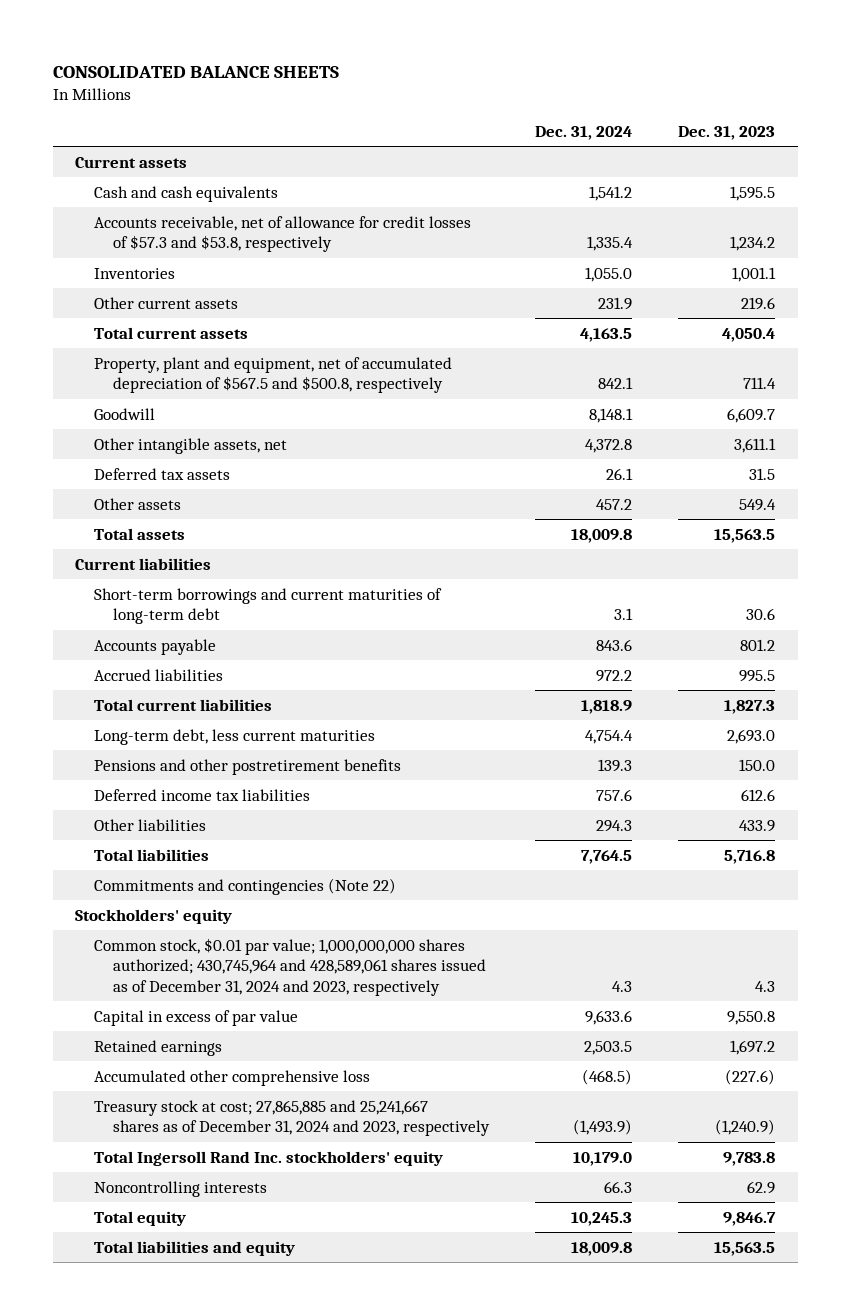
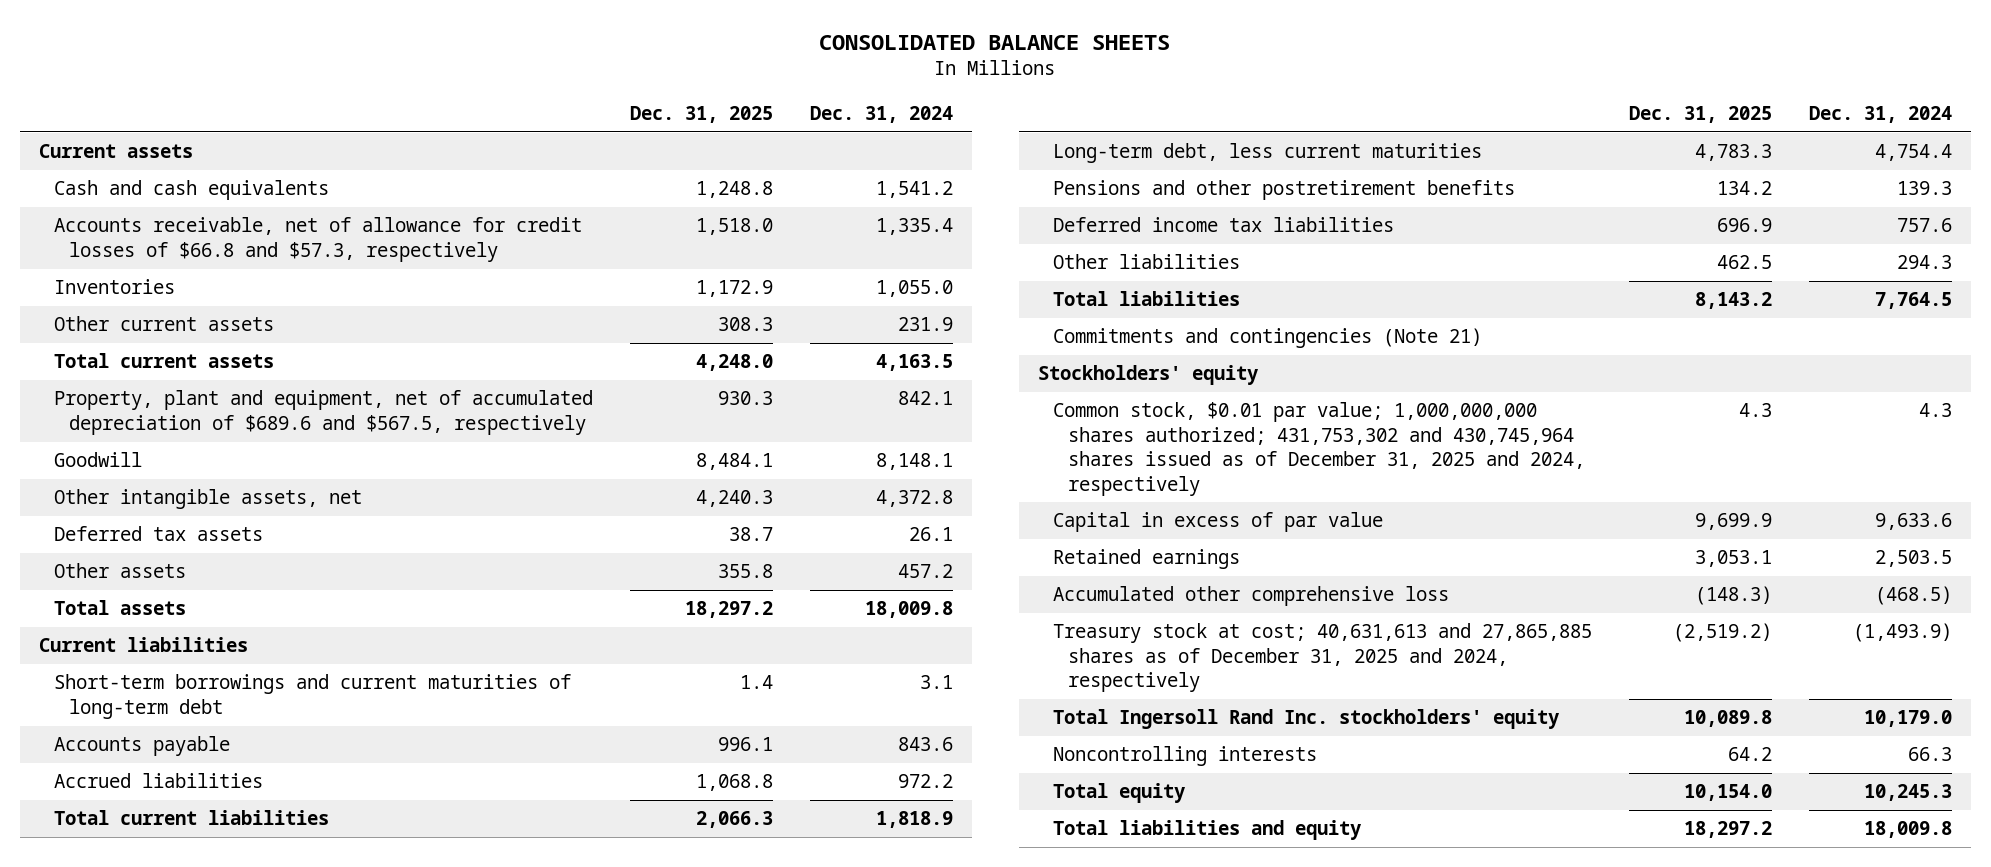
[677,125,775,140] Dec. 31, 2023 -> none
none -> [629,105,773,123] Dec. 31, 2025
[94,215,472,253] Accounts receivable, net of allowance for credit losses of $57.3 and $53.8, respectively -> [53,217,582,262] Accounts receivable, net of allowance for credit losses of $66.8 and $57.3, respectively
[94,356,453,394] Property, plant and equipment, net of accumulated depreciation of $567.5 and $500.8, respectively -> [53,390,593,435] Property, plant and equipment, net of accumulated depreciation of $689.6 and $567.5, respectively
[94,877,397,895] Commitments and contingencies (Note 22) -> [1052,328,1482,349] Commitments and contingencies (Note 21)
[94,937,486,996] Common stock, $0.01 par value; 1,000,000,000 shares authorized; 430,745,964 and 428,589,061 shares issued as of December 31, 2024 and 2023, respectively -> [1052,402,1585,496] Common stock, $0.01 par value; 1,000,000,000 shares authorized; 431,753,302 and 430,745,964 shares issued as of December 31, 2025 and 2024, respectively
[94,1099,490,1137] Treasury stock at cost; 27,865,885 and 25,241,667 shares as of December 31, 2024 and 2023, respectively -> [1052,623,1592,693] Treasury stock at cost; 40,631,613 and 27,865,885 shares as of December 31, 2025 and 2024, respectively

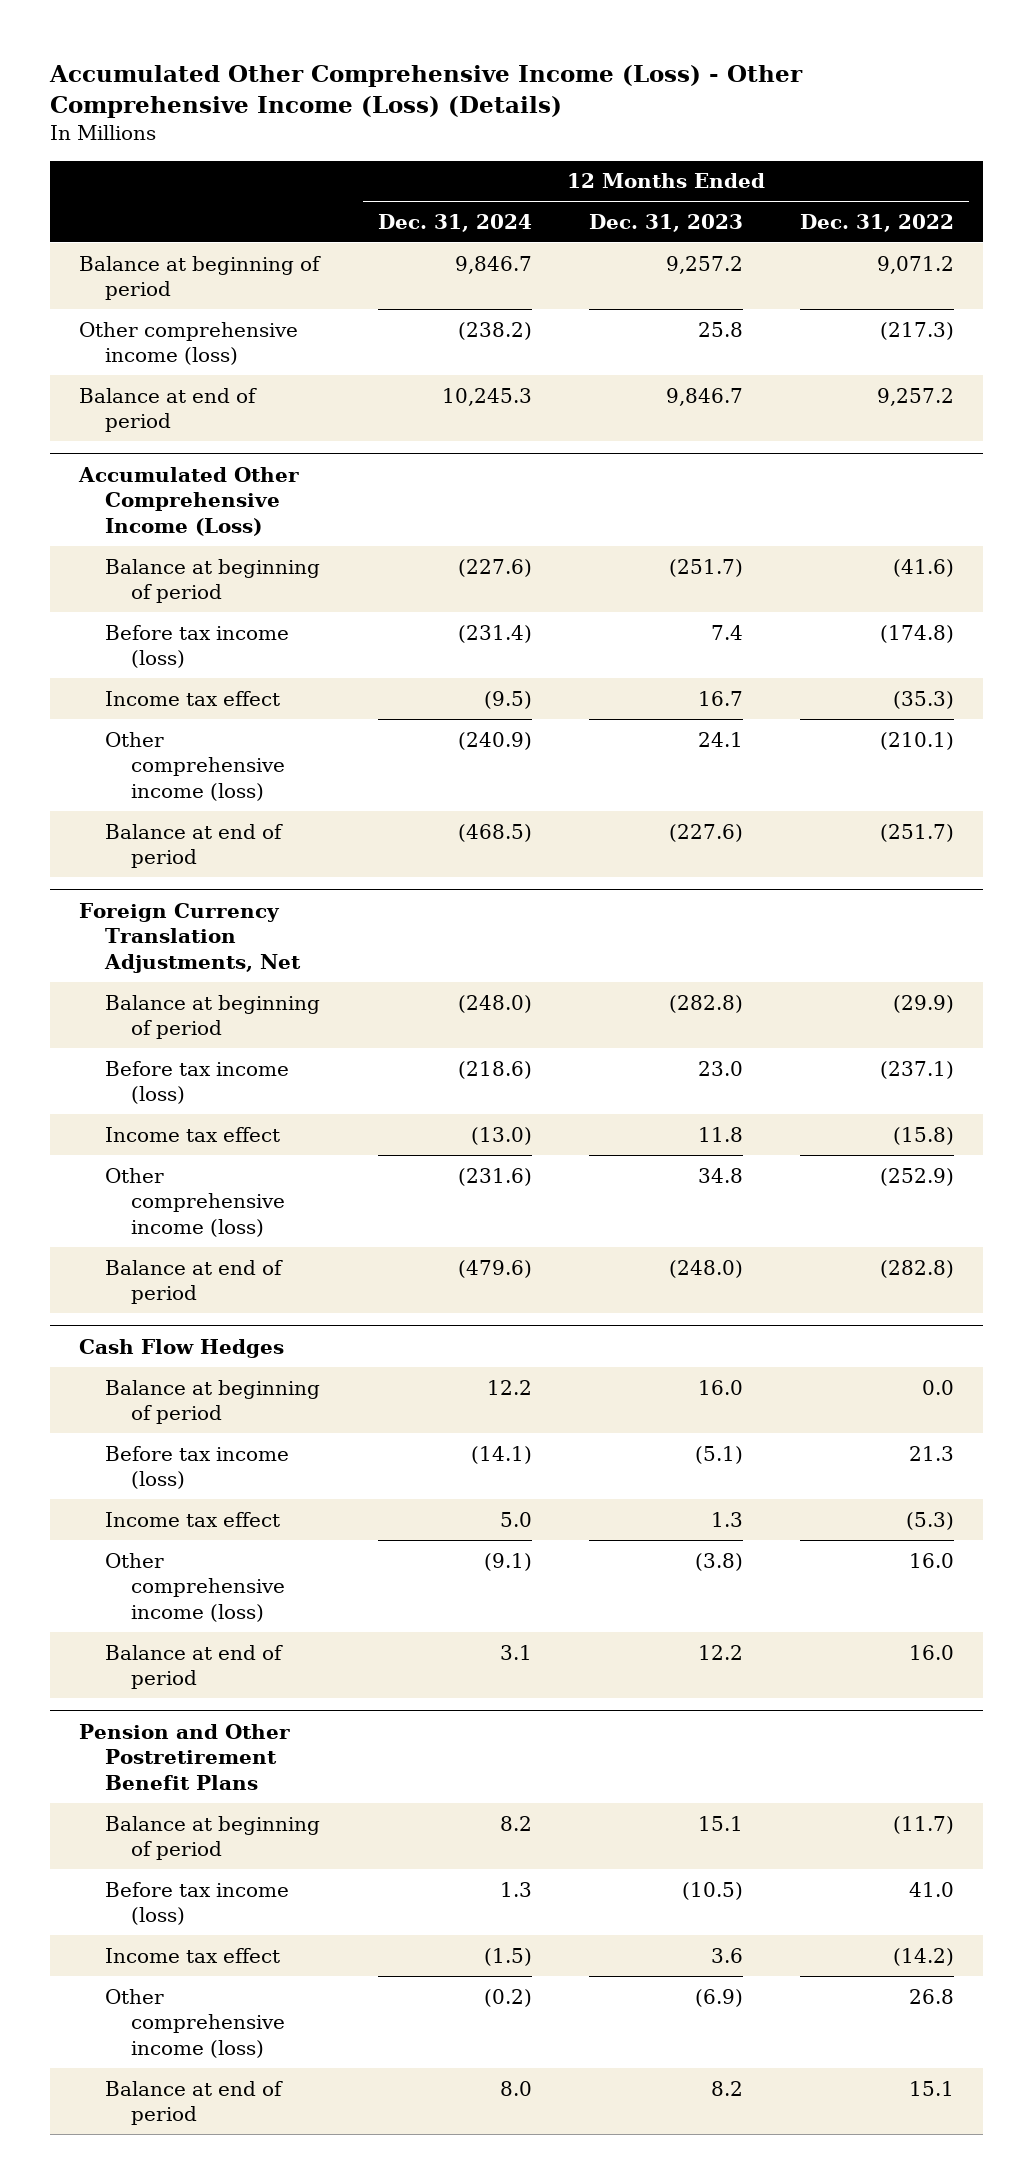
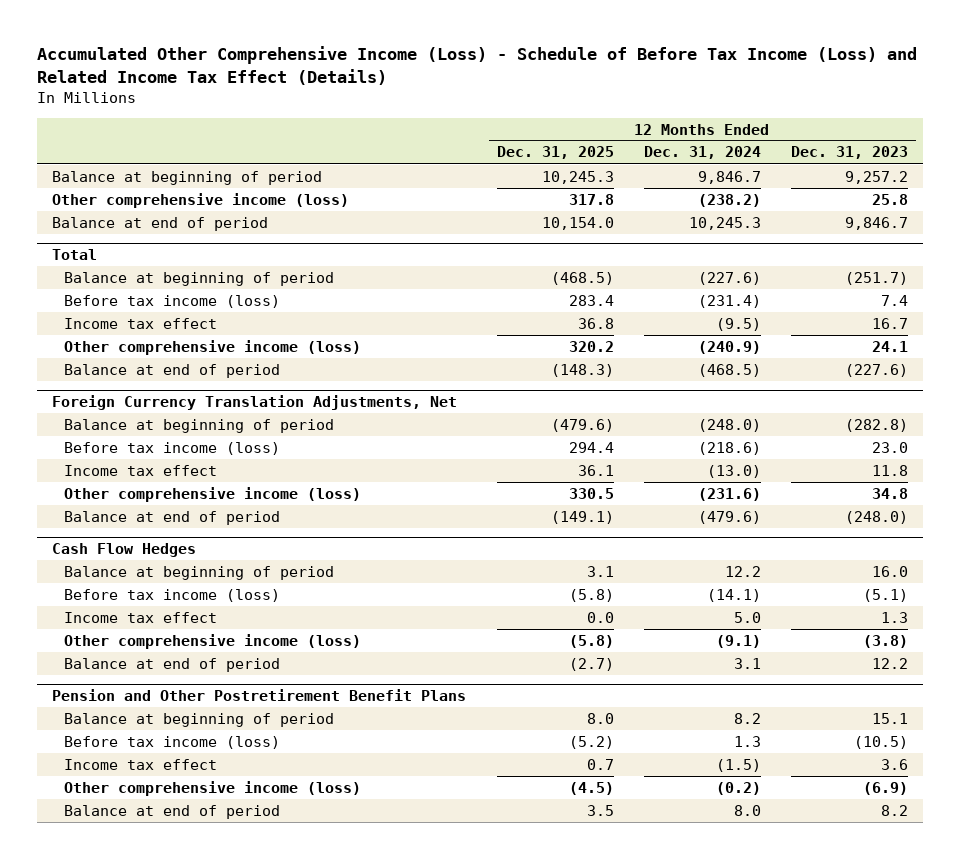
[49,64,804,119] Accumulated Other Comprehensive Income (Loss) - Other Comprehensive Income (Loss) (Details) -> [37,46,918,86] Accumulated Other Comprehensive Income (Loss) - Schedule of Before Tax Income (Loss) and Related Income Tax Effect (Details)
[800,213,955,232] Dec. 31, 2022 -> none
none -> [496,146,614,160] Dec. 31, 2025
[78,466,300,537] Accumulated Other Comprehensive Income (Loss) -> [52,249,98,261] Total

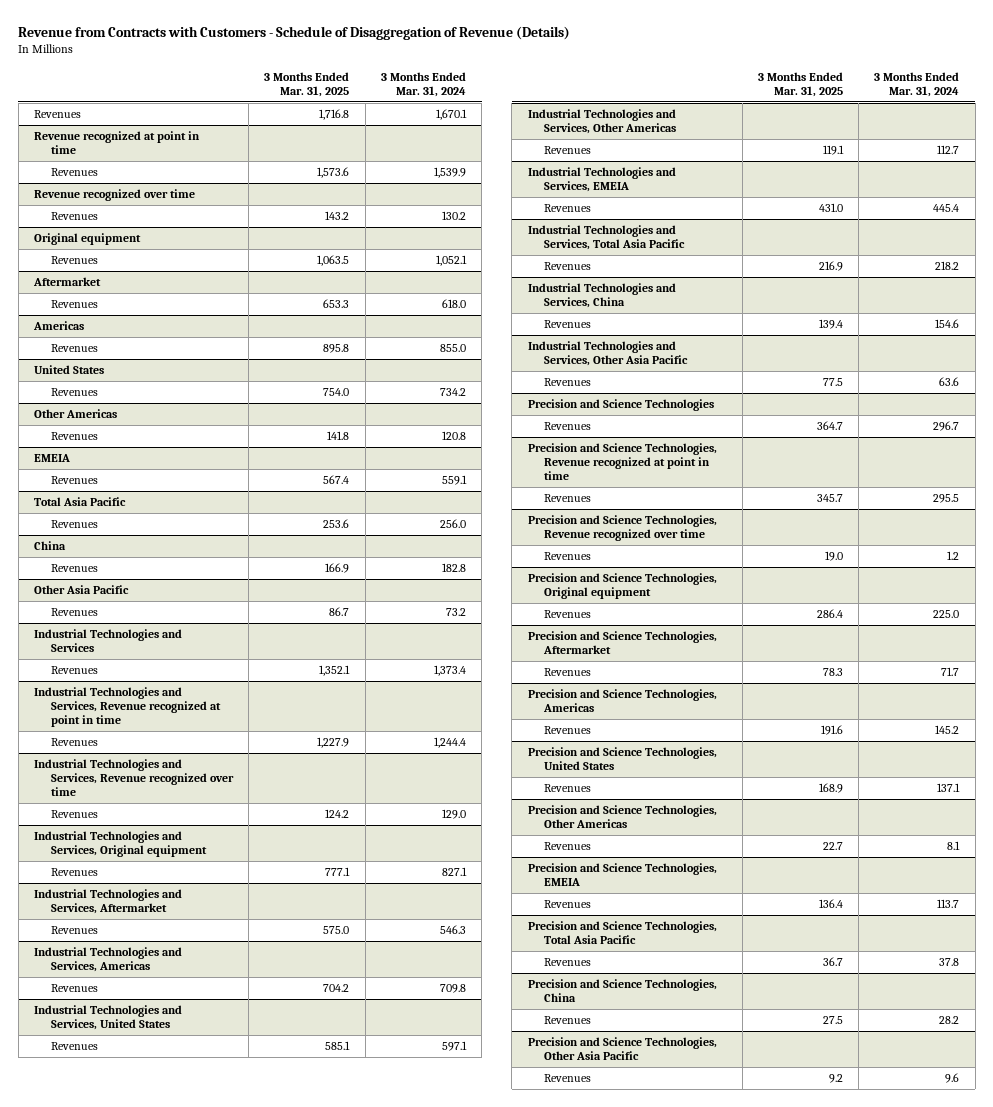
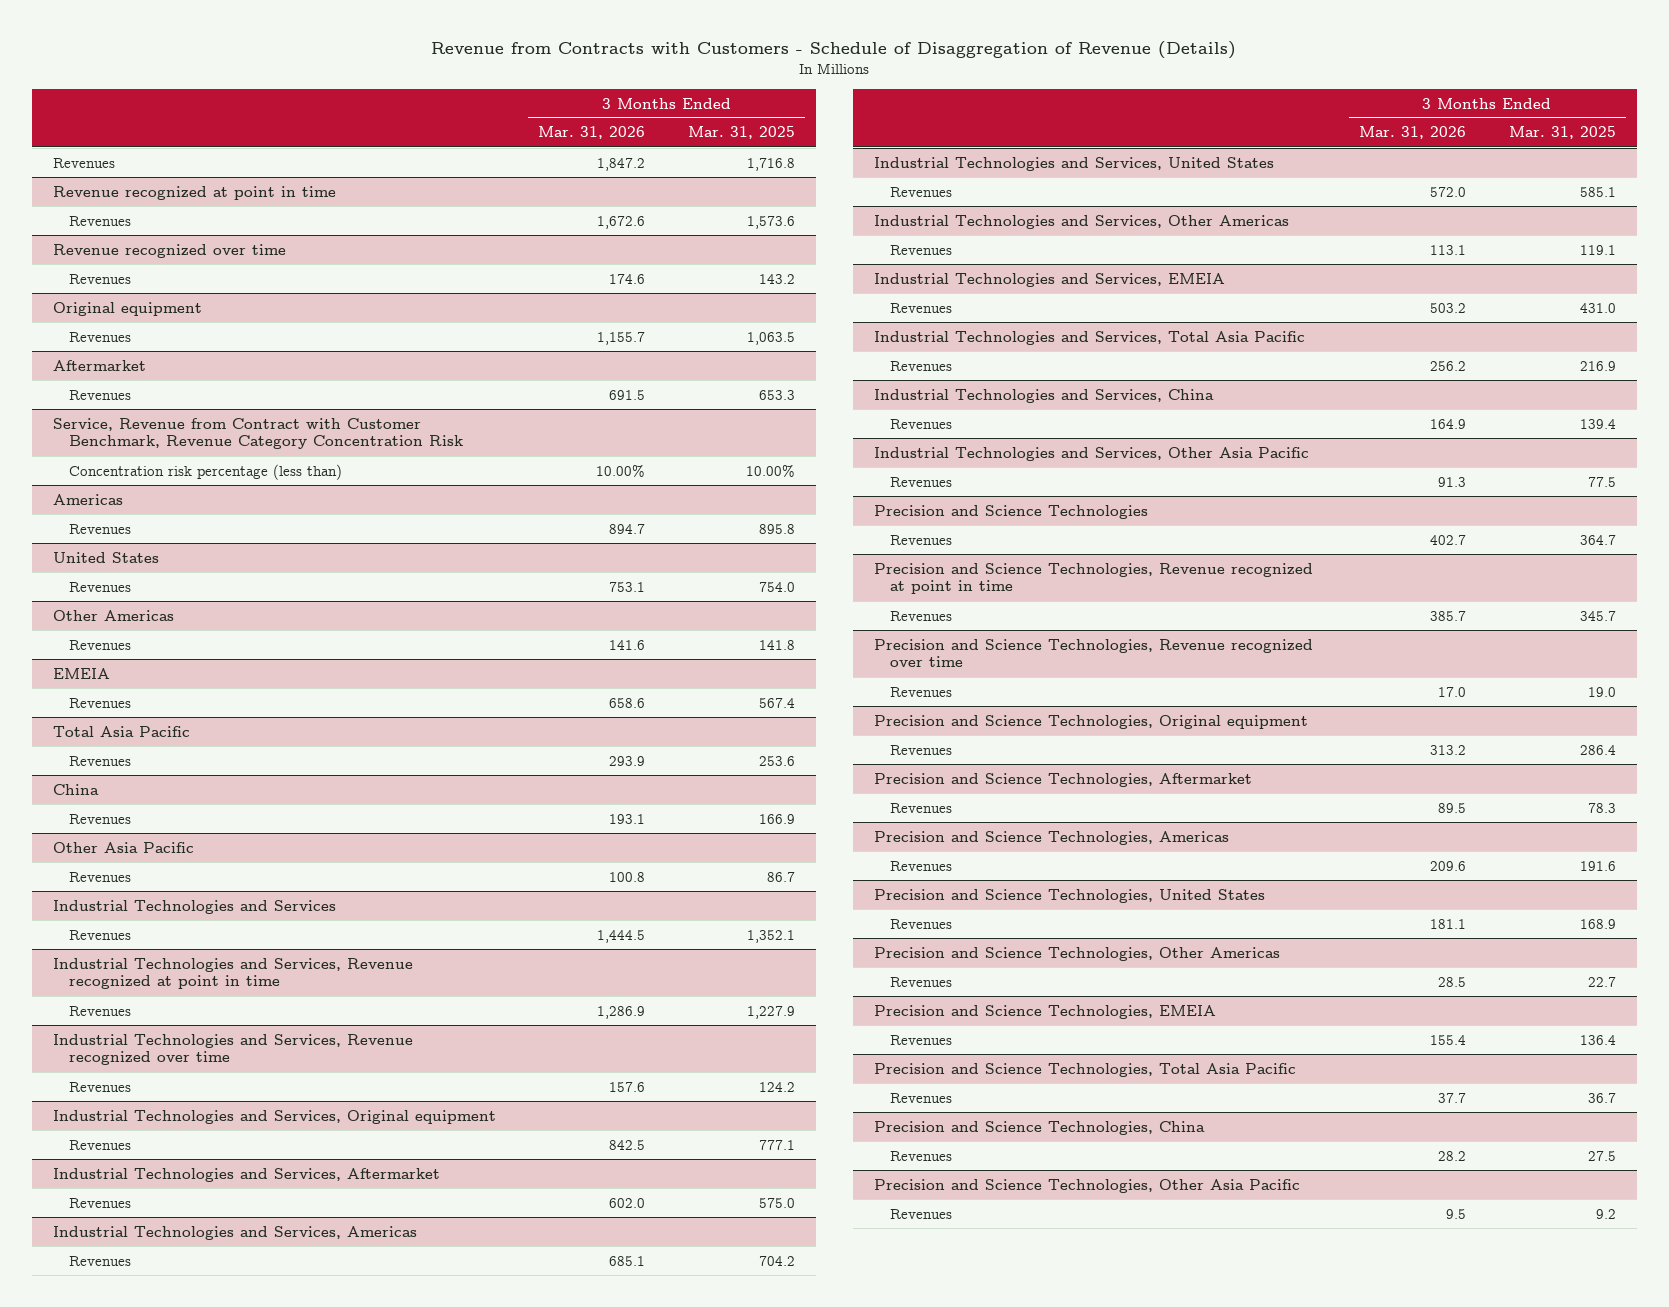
[380,71,466,97] 3 Months Ended Mar. 31, 2024 -> none
none -> [538,126,646,140] Mar. 31, 2026
none -> [52,417,463,450] Service, Revenue from Contract with Customer Benchmark, Revenue Category Concentration Risk
none -> [68,463,342,480] Concentration risk percentage (less than)

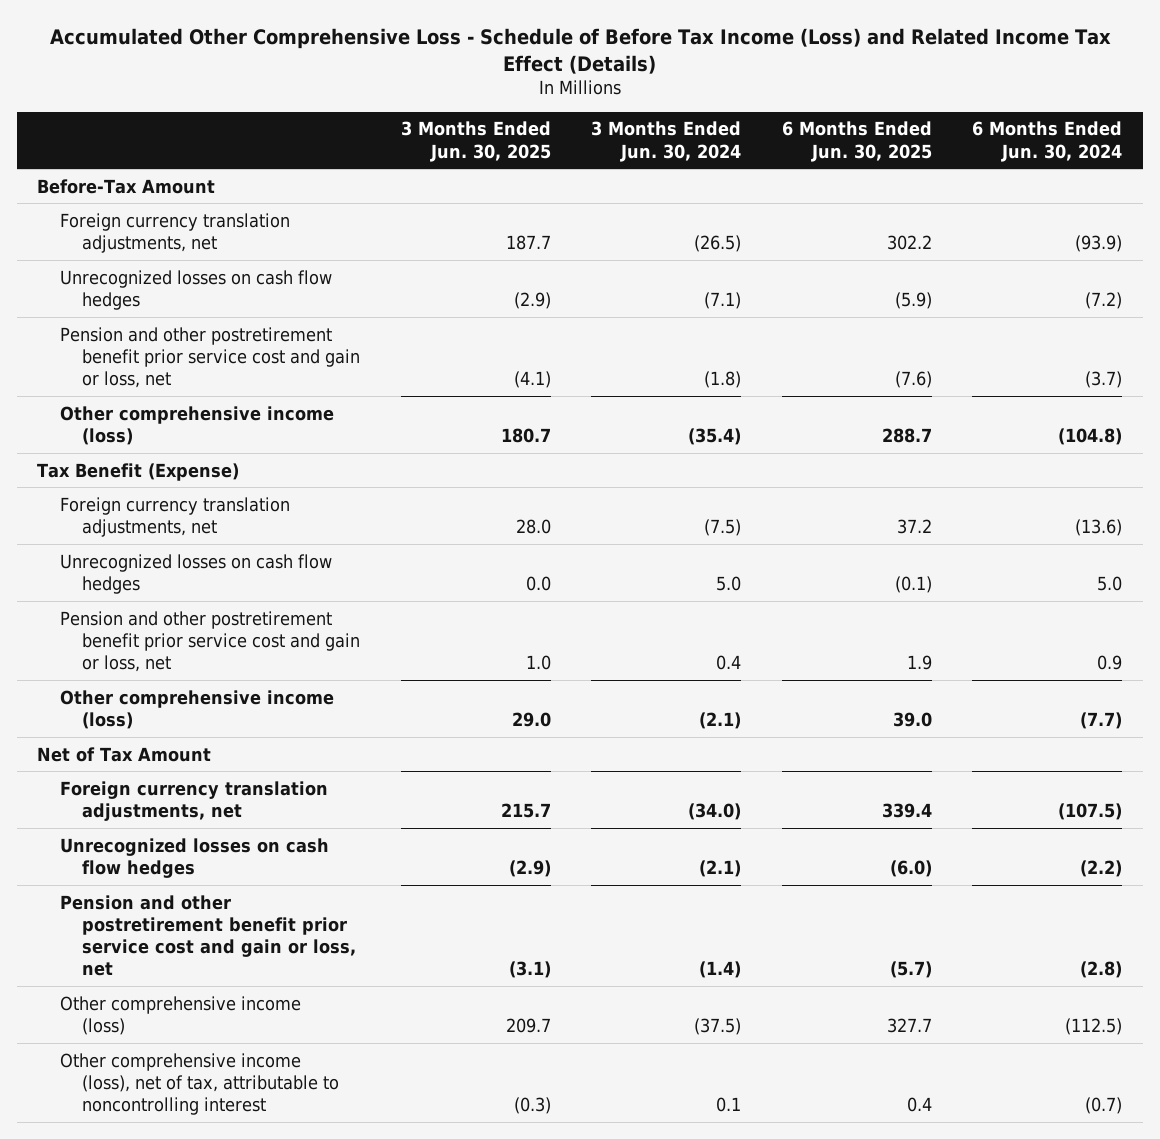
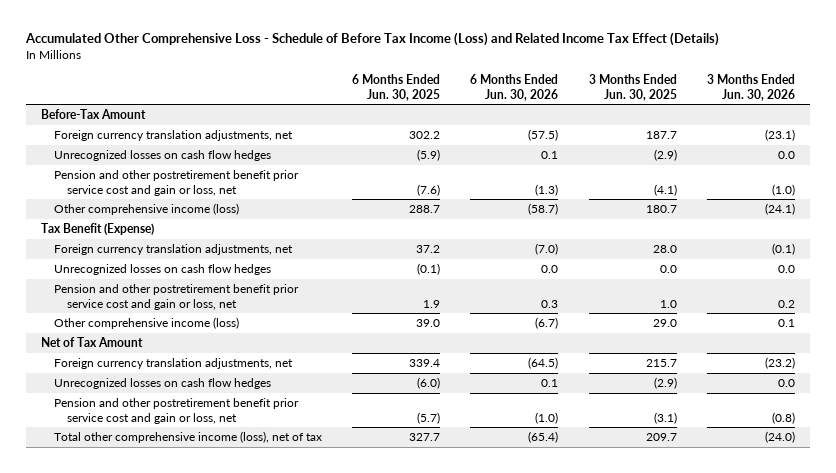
[591,121,742,162] 3 Months Ended Jun. 30, 2024 -> none
[972,121,1123,162] 6 Months Ended Jun. 30, 2024 -> none
none -> [470,74,559,101] 6 Months Ended Jun. 30, 2026
none -> [706,74,795,101] 3 Months Ended Jun. 30, 2026
[59,1052,339,1115] Other comprehensive income (loss), net of tax, attributable to noncontrolling interest -> none
[59,995,301,1035] Other comprehensive income (loss) -> [54,430,323,443] Total other comprehensive income (loss), net of tax

